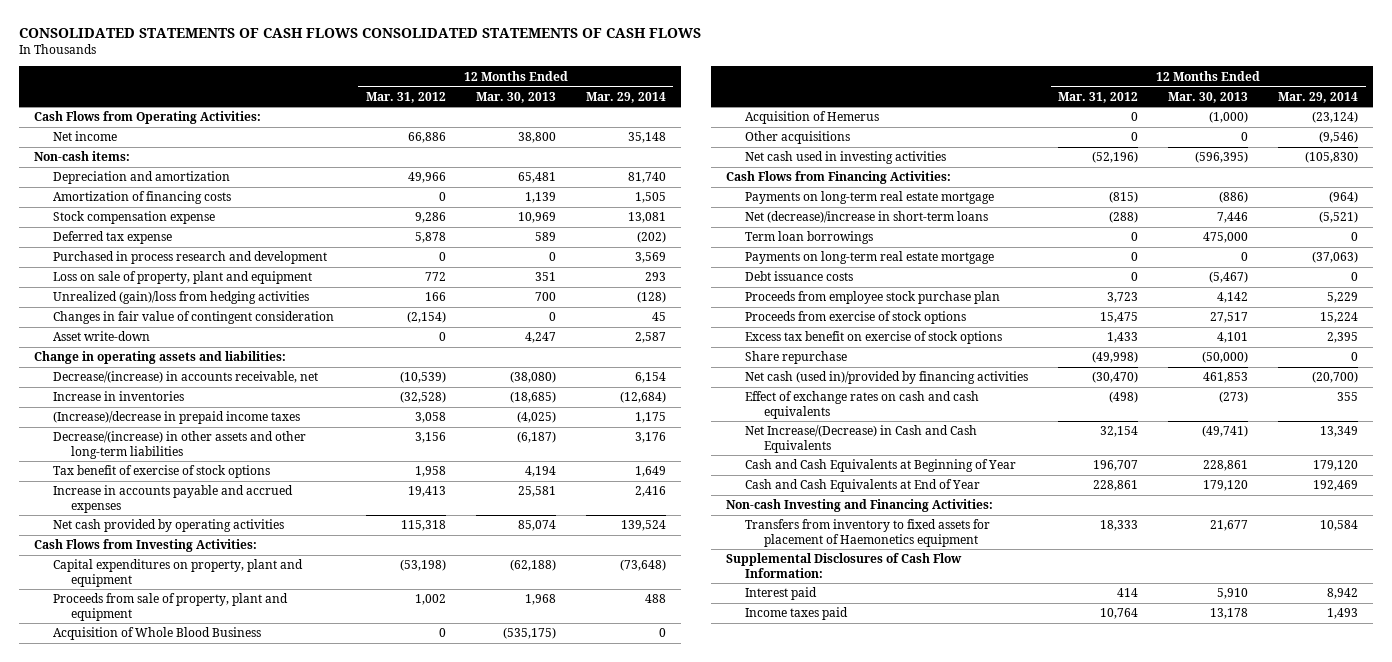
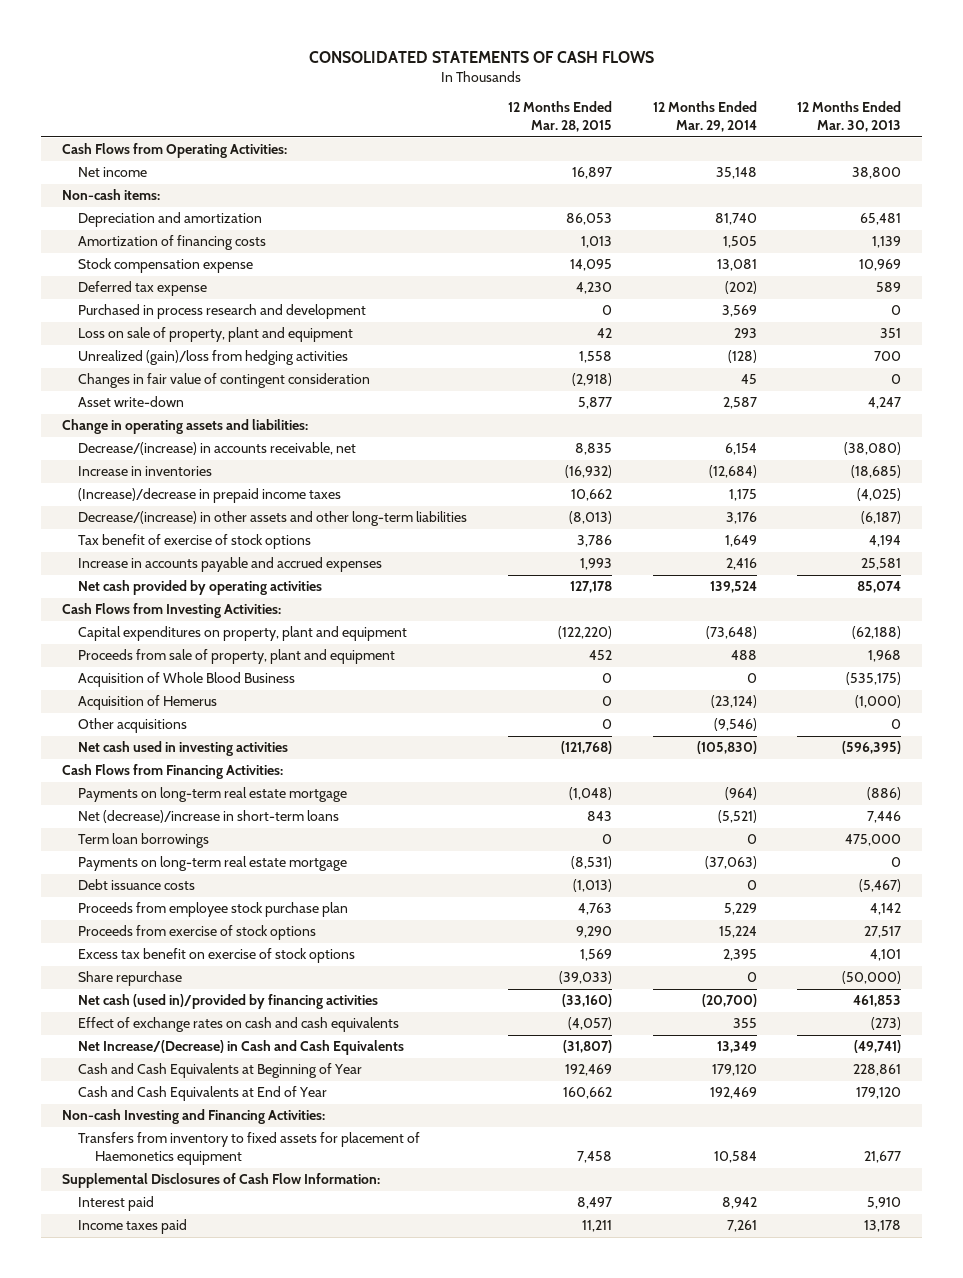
[18,27,701,38] CONSOLIDATED STATEMENTS OF CASH FLOWS CONSOLIDATED STATEMENTS OF CASH FLOWS -> [309,51,655,64] CONSOLIDATED STATEMENTS OF CASH FLOWS
[365,91,446,103] Mar. 31, 2012 -> none
none -> [507,101,612,132] 12 Months Ended Mar. 28, 2015
[1327,608,1359,620] 1,493 -> [726,1220,757,1233] 7,261

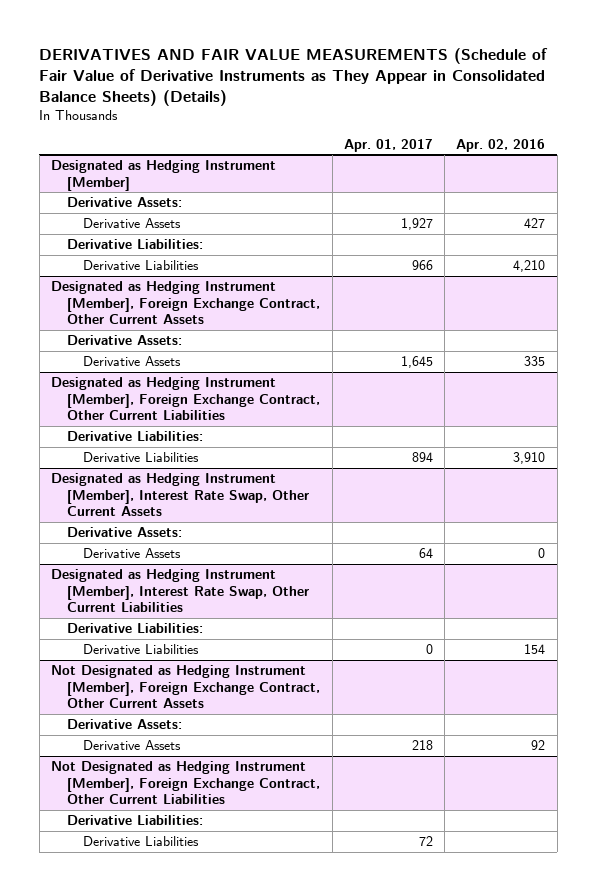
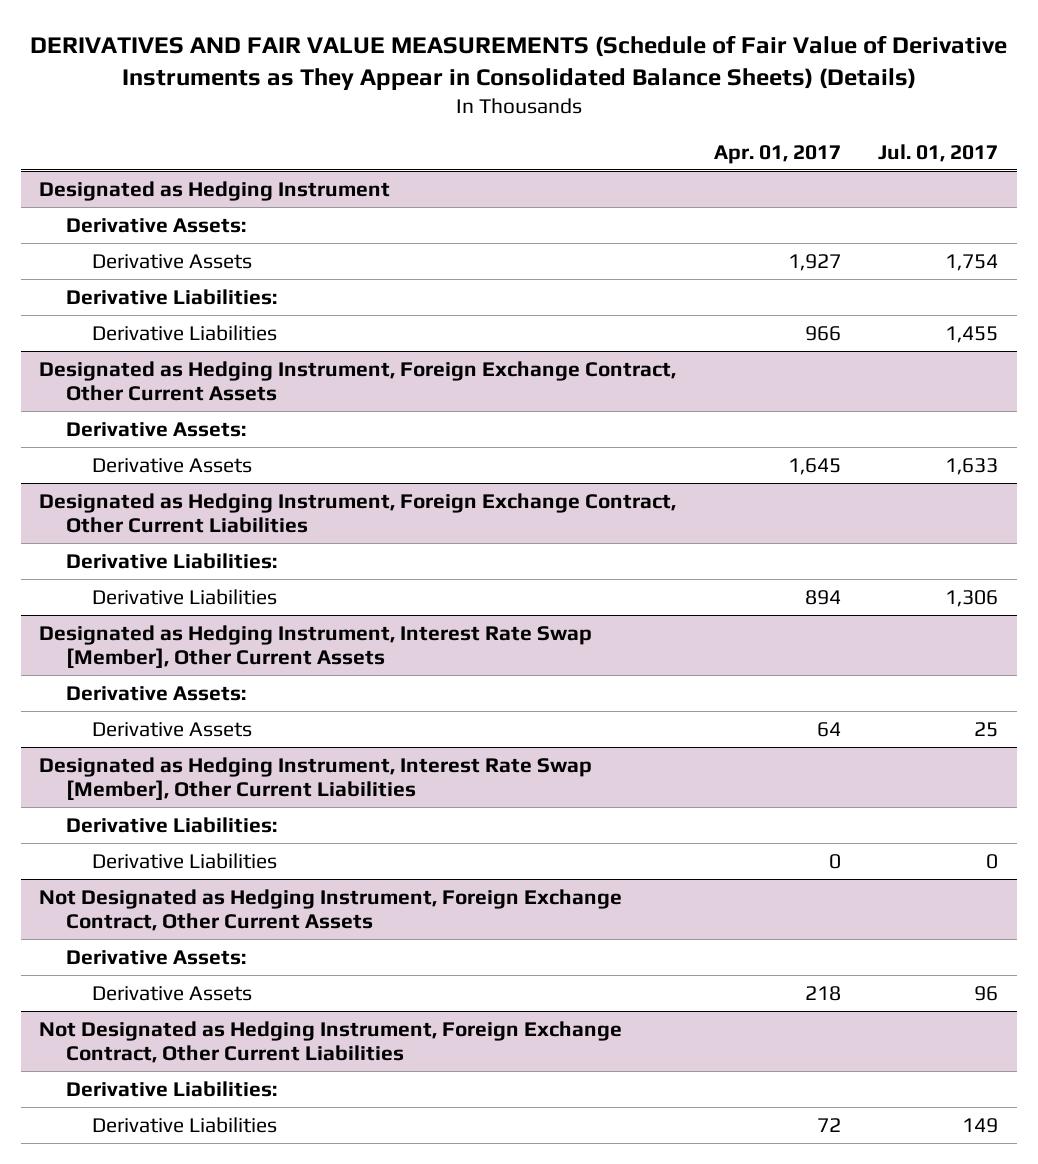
[456,138,546,152] Apr. 02, 2016 -> none
none -> [878,143,999,162] Jul. 01, 2017
[51,160,277,191] Designated as Hedging Instrument [Member] -> [39,180,391,201] Designated as Hedging Instrument
[51,281,321,325] Designated as Hedging Instrument [Member], Foreign Exchange Contract, Other Current Assets -> [39,360,677,401] Designated as Hedging Instrument, Foreign Exchange Contract, Other Current Assets
[51,377,321,421] Designated as Hedging Instrument [Member], Foreign Exchange Contract, Other Current Liabilities -> [39,492,677,533] Designated as Hedging Instrument, Foreign Exchange Contract, Other Current Liabilities
[51,473,310,517] Designated as Hedging Instrument [Member], Interest Rate Swap, Other Current Assets -> [39,624,593,668] Designated as Hedging Instrument, Interest Rate Swap [Member], Other Current Assets
[51,569,310,613] Designated as Hedging Instrument [Member], Interest Rate Swap, Other Current Liabilities -> [39,756,593,800] Designated as Hedging Instrument, Interest Rate Swap [Member], Other Current Liabilities
[51,665,321,709] Not Designated as Hedging Instrument [Member], Foreign Exchange Contract, Other Current Assets -> [39,888,623,931] Not Designated as Hedging Instrument, Foreign Exchange Contract, Other Current Assets
[51,761,321,805] Not Designated as Hedging Instrument [Member], Foreign Exchange Contract, Other Current Liabilities -> [39,1020,623,1063] Not Designated as Hedging Instrument, Foreign Exchange Contract, Other Current Liabilities

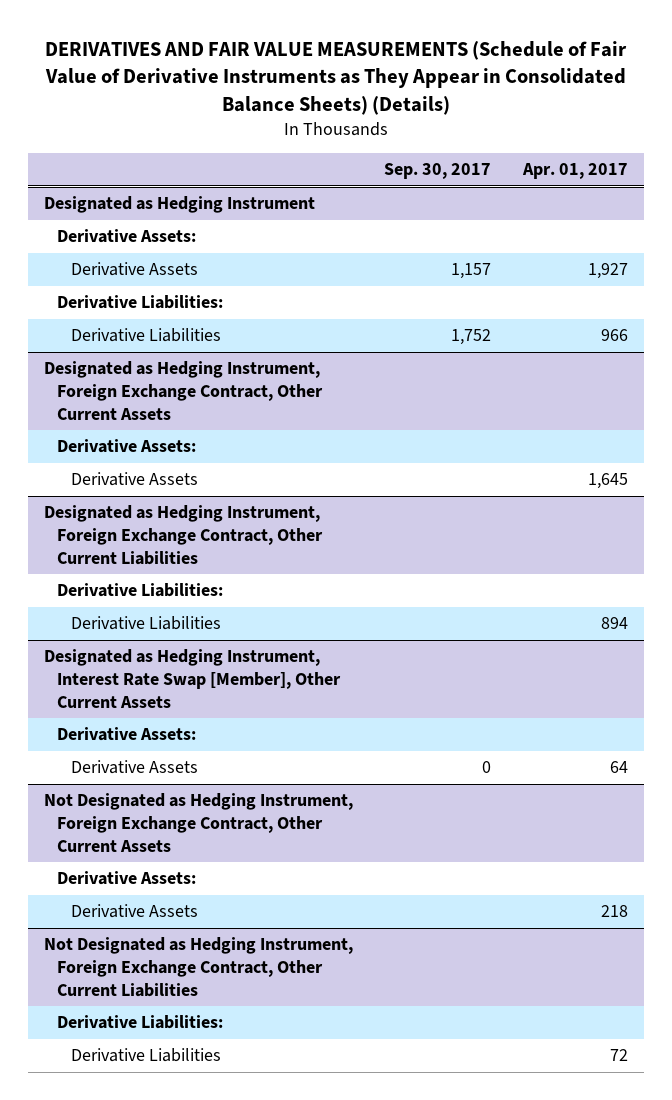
[878,143,999,162] Jul. 01, 2017 -> none
none -> [384,163,492,180] Sep. 30, 2017
[39,756,593,800] Designated as Hedging Instrument, Interest Rate Swap [Member], Other Current Liabilities -> none
[65,816,277,833] Derivative Liabilities: -> none
[91,852,277,869] Derivative Liabilities -> none

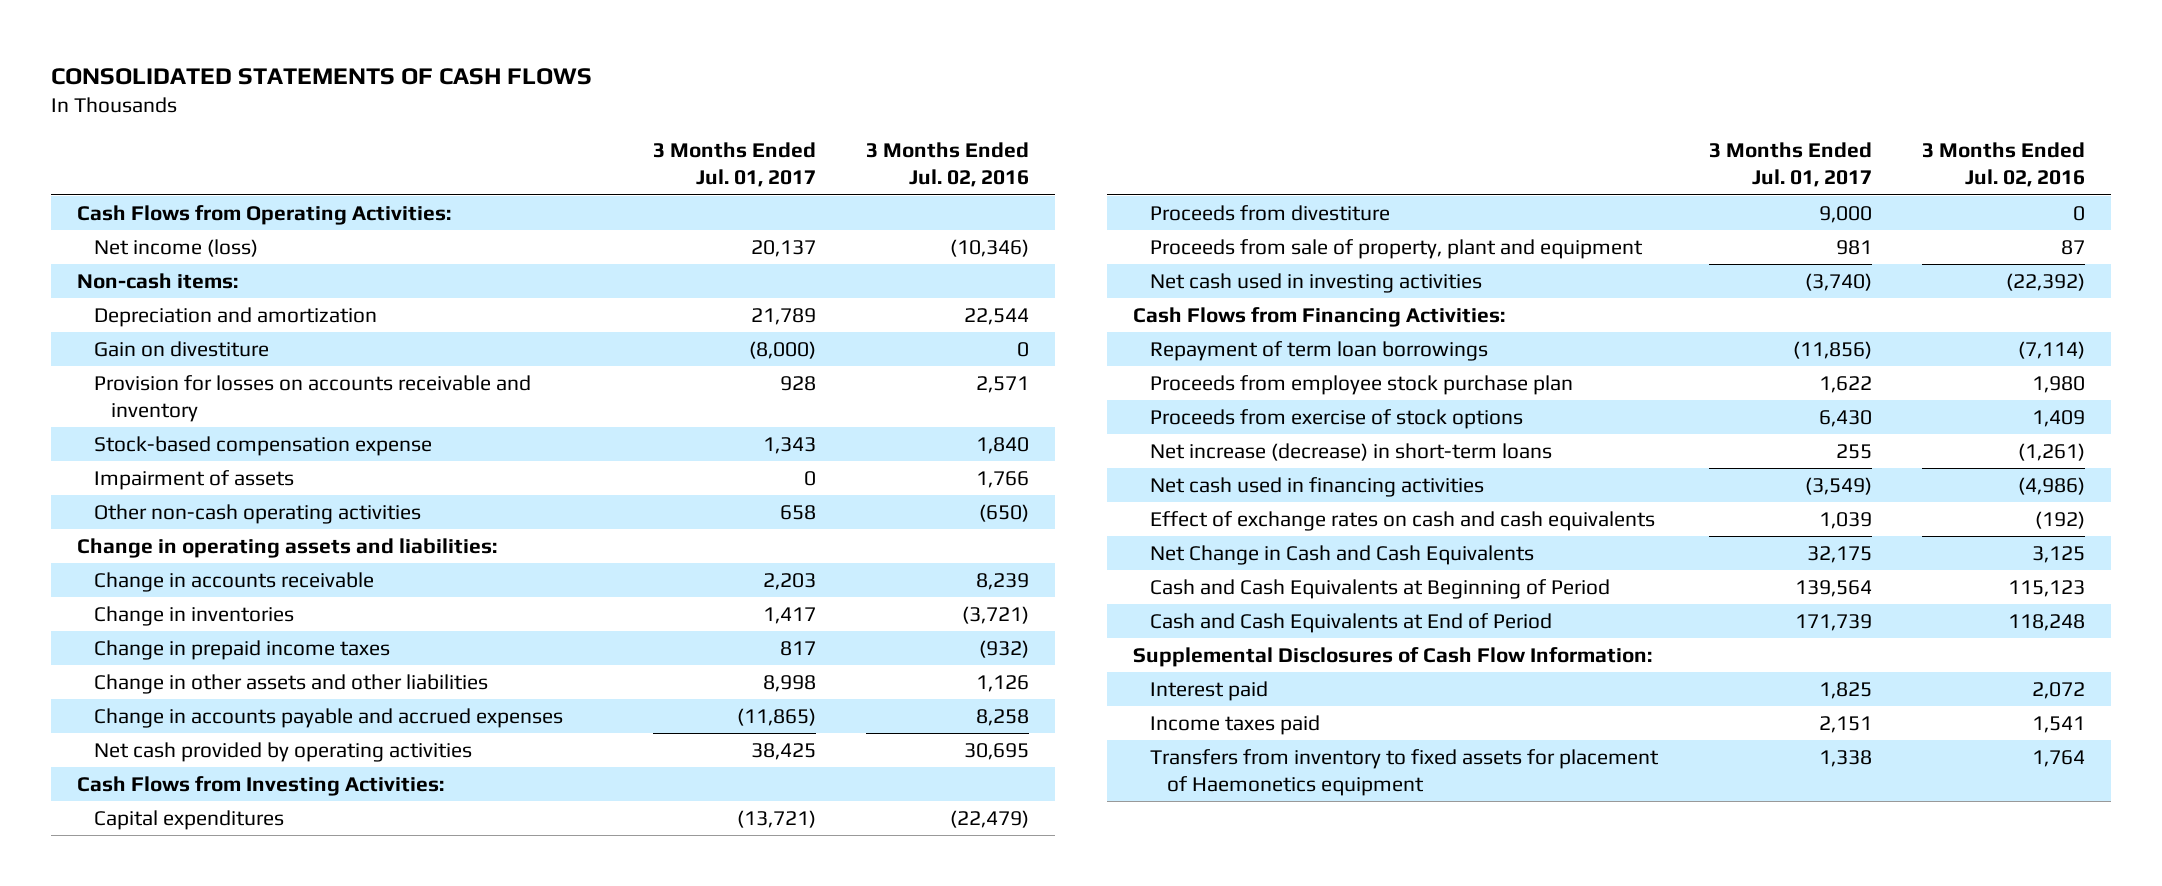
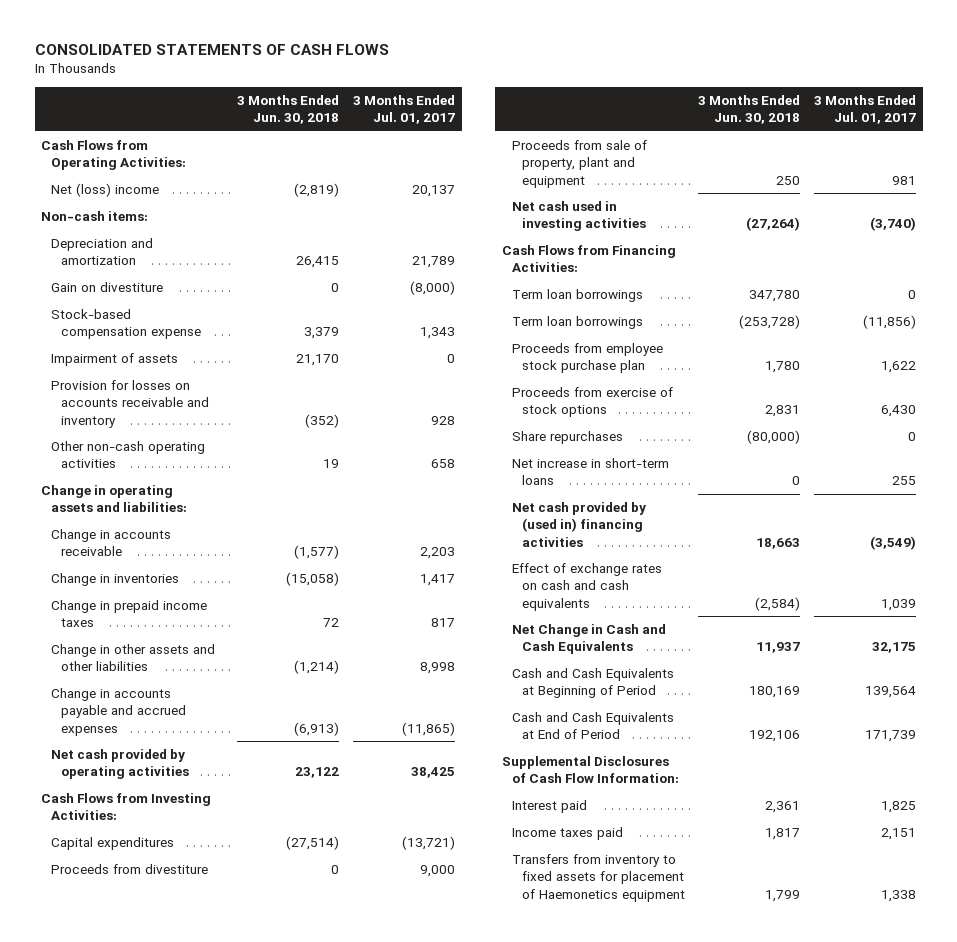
[866,142,1030,188] 3 Months Ended Jul. 02, 2016 -> none
none -> [237,94,340,125] 3 Months Ended Jun. 30, 2018
[93,238,258,257] Net income (loss) -> [51,183,160,198] Net (loss) income
[93,374,531,423] Provision for losses on accounts receivable and inventory -> [51,380,209,428] Provision for losses on accounts receivable and inventory
none -> [511,289,643,303] Term loan borrowings
[1149,340,1488,361] Repayment of term loan borrowings -> [511,316,643,330] Term loan borrowings
none -> [511,431,623,445] Share repurchases
[1149,442,1552,461] Net increase (decrease) in short-term loans -> [511,458,669,486] Net increase in short-term loans
[1149,476,1484,497] Net cash used in financing activities -> [511,502,646,547] Net cash provided by (used in) financing activities

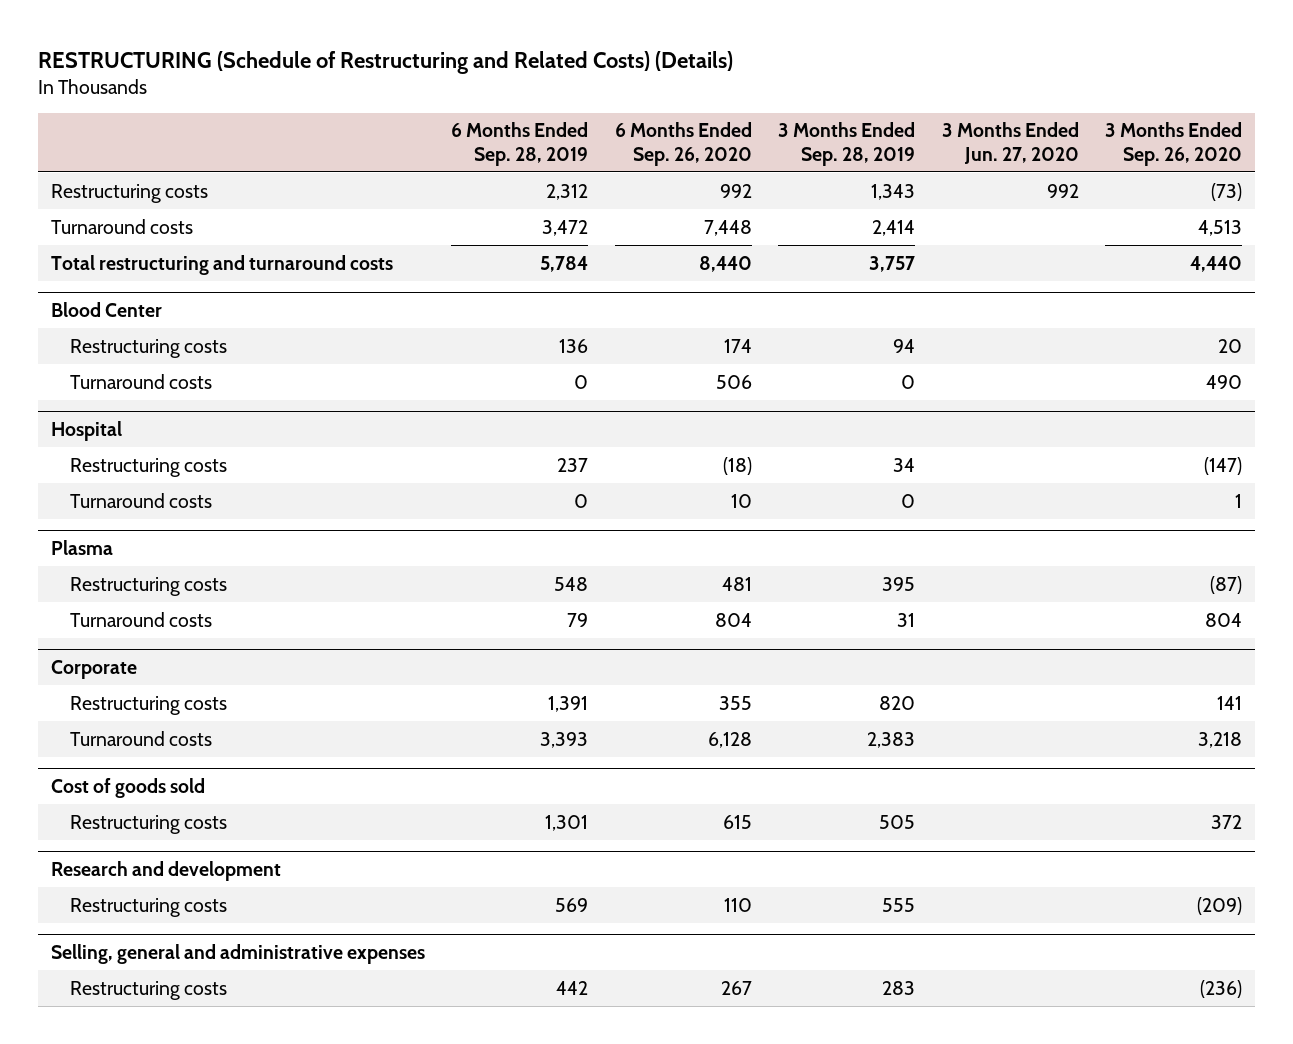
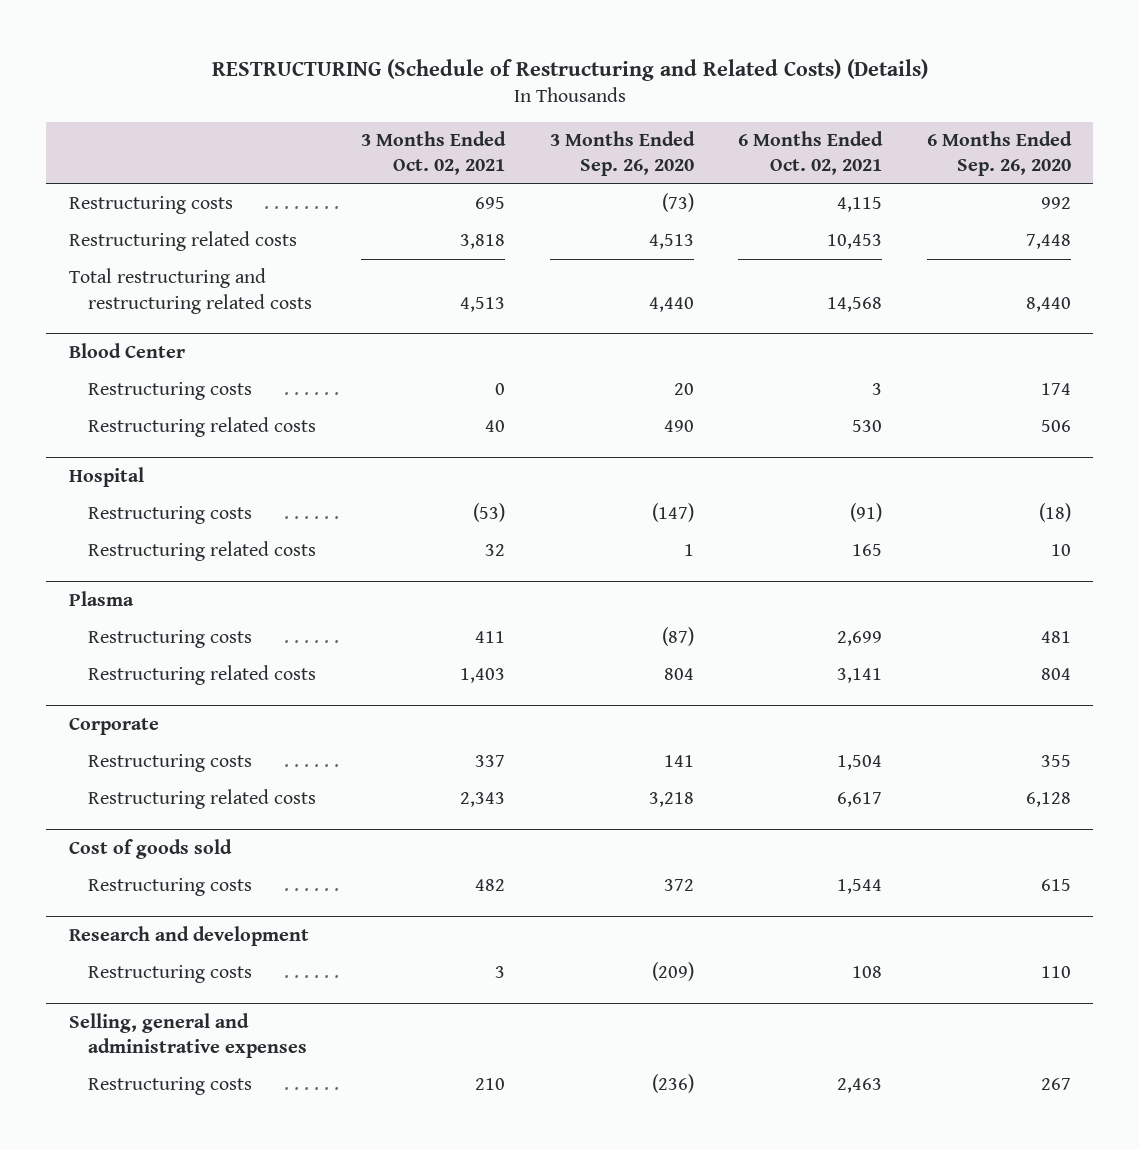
[451,122,589,166] 6 Months Ended Sep. 28, 2019 -> none
[778,122,916,166] 3 Months Ended Sep. 28, 2019 -> none
[941,122,1079,164] 3 Months Ended Jun. 27, 2020 -> none
none -> [360,131,506,176] 3 Months Ended Oct. 02, 2021
none -> [738,131,884,176] 6 Months Ended Oct. 02, 2021
[50,218,193,234] Turnaround costs -> [68,231,297,252] Restructuring related costs
[50,254,393,275] Total restructuring and turnaround costs -> [68,268,313,314] Total restructuring and restructuring related costs
[69,373,212,389] Turnaround costs -> [88,417,317,438] Restructuring related costs
[69,492,212,508] Turnaround costs -> [88,541,317,562] Restructuring related costs
[69,611,212,627] Turnaround costs -> [88,665,317,686] Restructuring related costs
[69,730,212,746] Turnaround costs -> [88,789,317,810] Restructuring related costs

